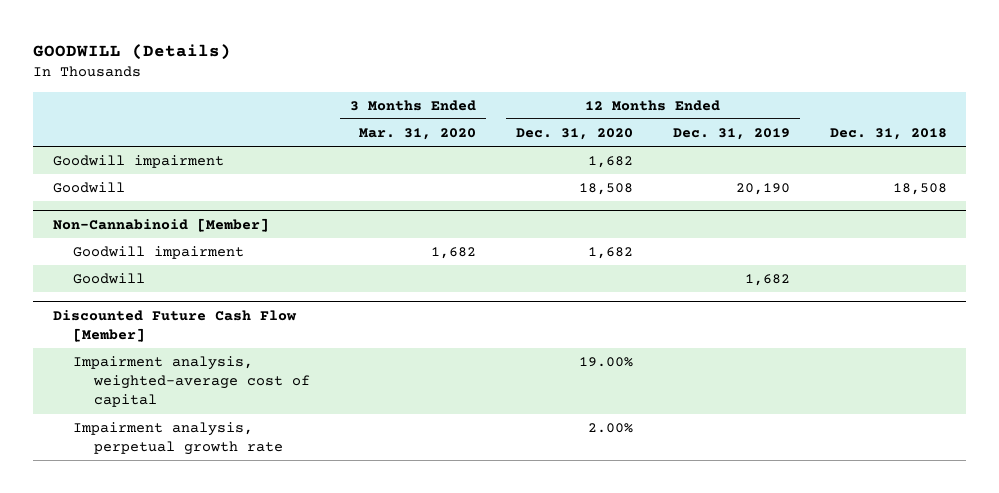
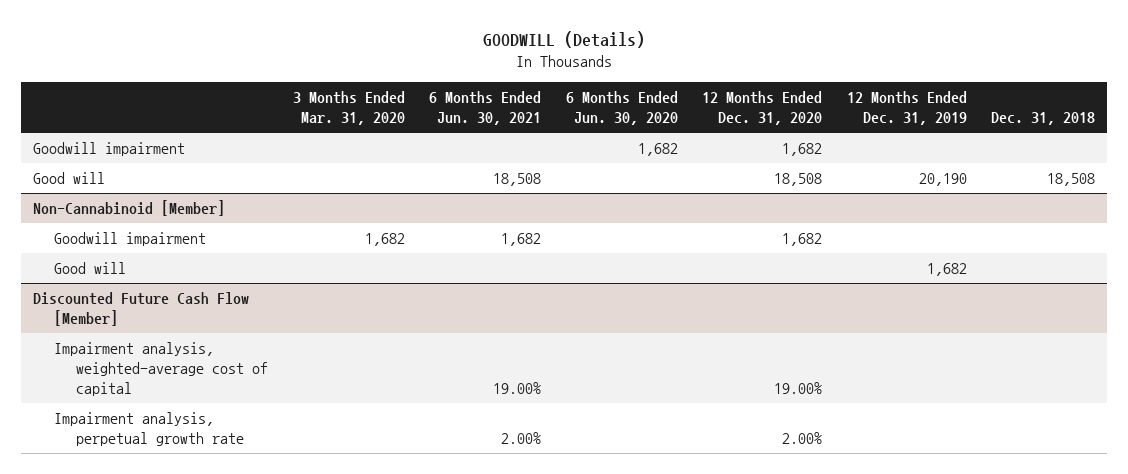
none -> [429,91,542,126] 6 Months Ended Jun. 30, 2021
none -> [565,91,678,126] 6 Months Ended Jun. 30, 2020
[52,182,125,194] Goodwill -> [32,172,105,185] Good will
[73,273,146,285] Goodwill -> [54,262,127,275] Good will

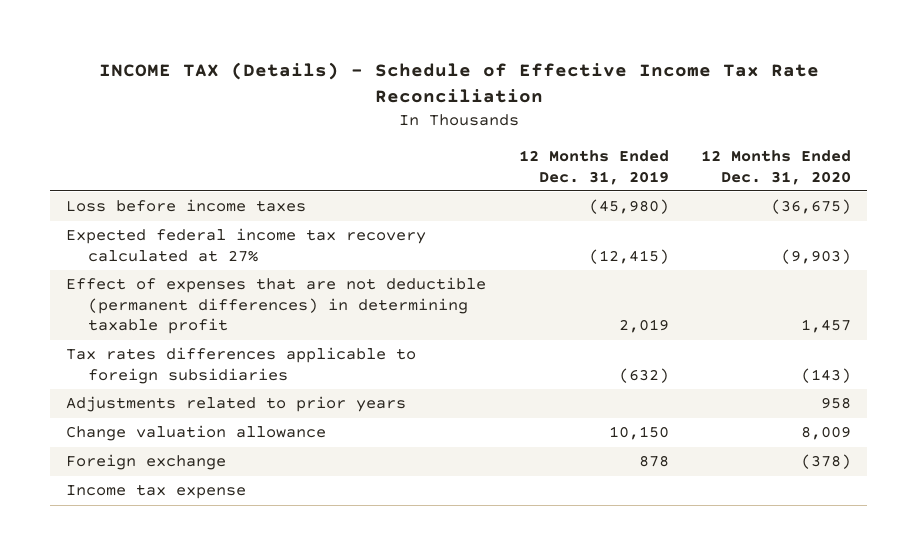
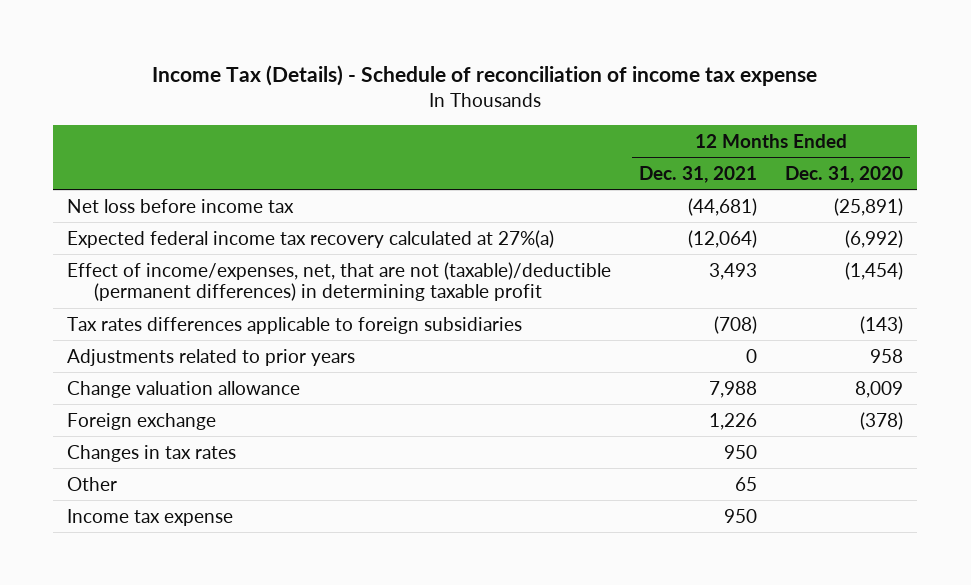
[98,62,819,104] INCOME TAX (Details) - Schedule of Effective Income Tax Rate Reconciliation -> [152,64,818,86] Income Tax (Details) - Schedule of reconciliation of income tax expense
[518,150,669,185] 12 Months Ended Dec. 31, 2019 -> none
none -> [639,165,758,183] Dec. 31, 2021
[66,199,307,213] Loss before income taxes -> [67,198,295,213] Net loss before income tax
[771,199,852,215] (36,675) -> [834,197,904,216] (25,891)
[66,228,427,262] Expected federal income tax recovery calculated at 27% -> [67,229,555,248] Expected federal income tax recovery calculated at 27%(a)
[781,248,852,264] (9,903) -> [845,229,904,248] (6,992)
[66,277,487,335] Effect of expenses that are not deductible (permanent differences) in determining taxable profit -> [67,261,612,302] Effect of income/expenses, net, that are not (taxable)/deductible (permanent differences) in determining taxable profit
[801,319,852,334] 1,457 -> [845,261,904,280] (1,454)
none -> [67,444,237,462] Changes in tax rates
none -> [67,476,118,491] Other

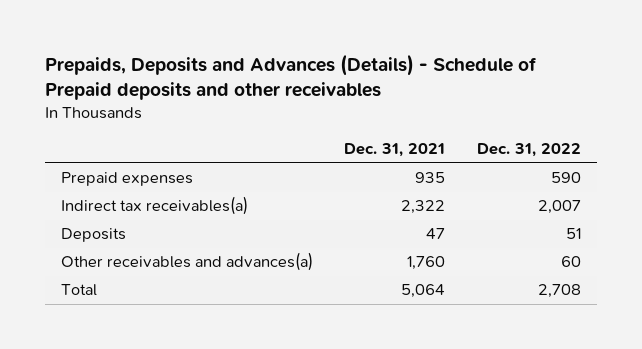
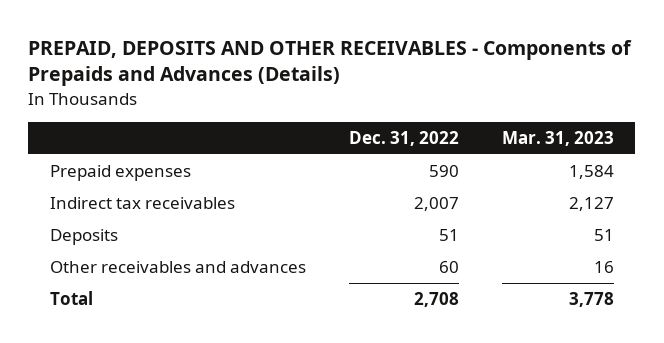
[44,53,537,101] Prepaids, Deposits and Advances (Details) - Schedule of Prepaid deposits and other receivables -> [28,39,633,87] PREPAID, DEPOSITS AND OTHER RECEIVABLES - Components of Prepaids and Advances (Details)
[344,143,446,158] Dec. 31, 2021 -> none
none -> [501,130,614,146] Mar. 31, 2023
[60,196,248,216] Indirect tax receivables(a) -> [49,197,235,210] Indirect tax receivables
[60,252,313,272] Other receivables and advances(a) -> [49,261,306,274] Other receivables and advances

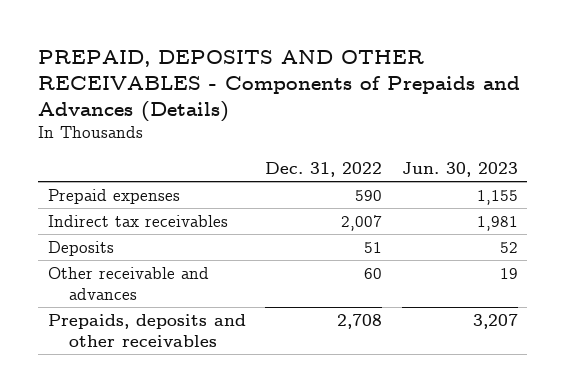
[501,130,614,146] Mar. 31, 2023 -> none
none -> [401,162,518,178] Jun. 30, 2023
[49,261,306,274] Other receivables and advances -> [47,266,209,301] Other receivable and advances
[49,291,93,306] Total -> [47,313,246,348] Prepaids, deposits and other receivables

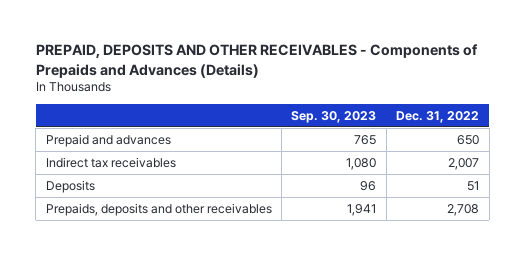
[401,162,518,178] Jun. 30, 2023 -> none
none -> [291,110,377,123] Sep. 30, 2023
[47,188,180,204] Prepaid expenses -> none
none -> [45,133,171,147] Prepaid and advances
[47,266,209,301] Other receivable and advances -> none

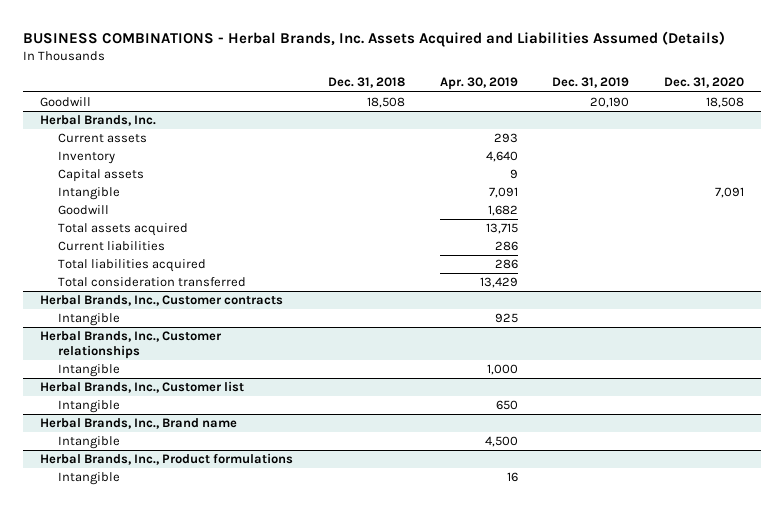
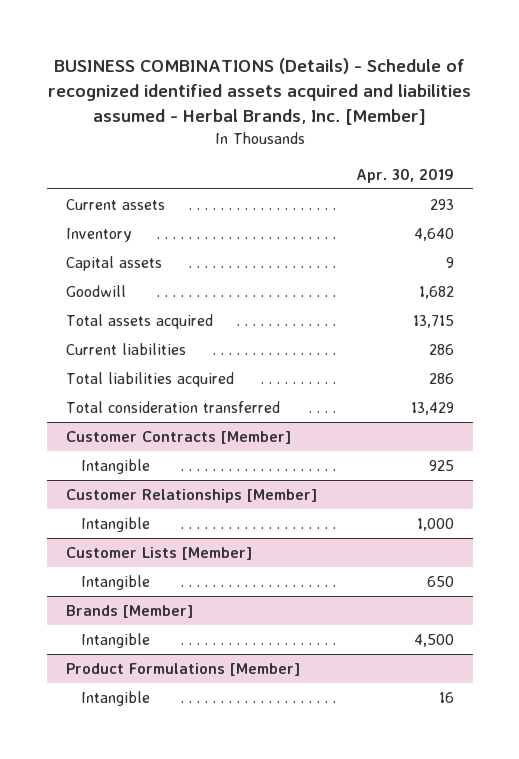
[23,31,726,48] BUSINESS COMBINATIONS - Herbal Brands, Inc. Assets Acquired and Liabilities Assumed (Details) -> [47,57,471,125] BUSINESS COMBINATIONS (Details) - Schedule of recognized identified assets acquired and liabilities assumed - Herbal Brands, Inc. [Member]
[327,77,405,89] Dec. 31, 2018 -> none
[552,77,630,89] Dec. 31, 2019 -> none
[663,77,744,89] Dec. 31, 2020 -> none
[40,97,92,108] Goodwill -> none
[40,115,157,127] Herbal Brands, Inc. -> none
[57,187,120,201] Intangible -> none
[40,295,284,307] Herbal Brands, Inc., Customer contracts -> none
none -> [65,430,291,444] Customer Contracts [Member]
[40,331,223,360] Herbal Brands, Inc., Customer relationships -> none
none -> [65,488,317,503] Customer Relationships [Member]
[40,381,245,394] Herbal Brands, Inc., Customer list -> none
none -> [65,546,252,560] Customer Lists [Member]
[40,418,238,430] Herbal Brands, Inc., Brand name -> none
none -> [65,604,193,618] Brands [Member]
[40,453,294,466] Herbal Brands, Inc., Product formulations -> none
none -> [65,662,300,676] Product Formulations [Member]

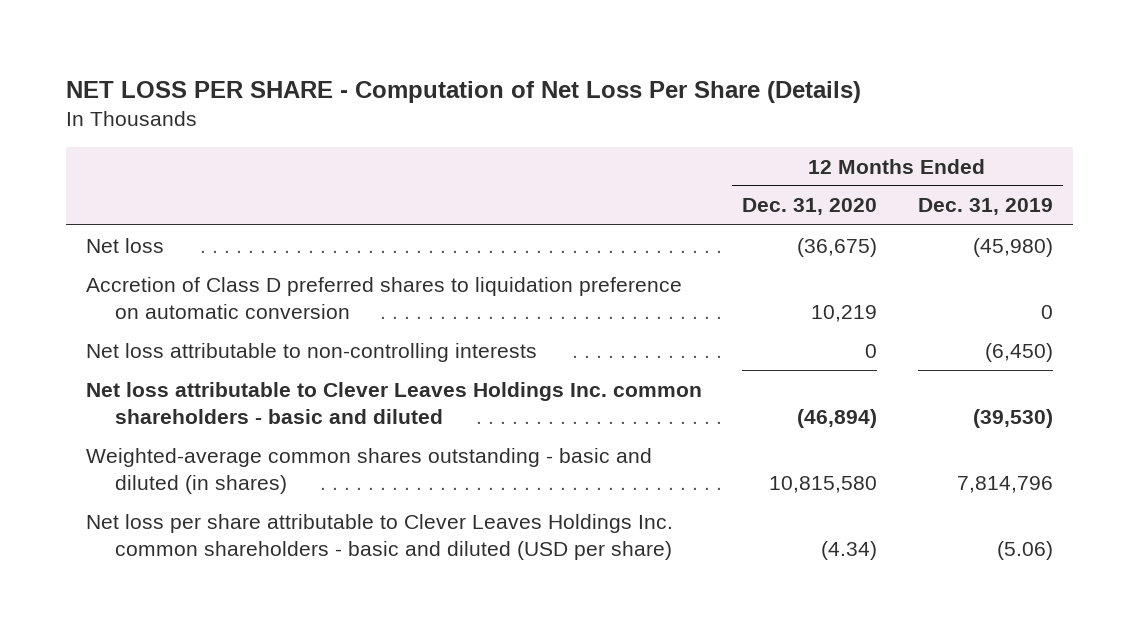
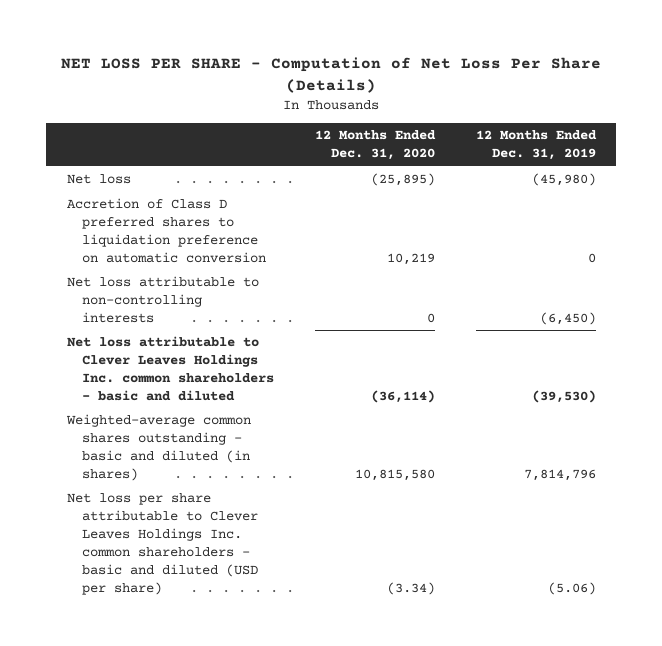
[797,237,878,257] (36,675) -> [370,173,435,187] (25,895)
[797,408,878,428] (46,894) -> [370,389,435,403] (36,114)
[821,540,878,560] (4.34) -> [386,581,435,595] (3.34)

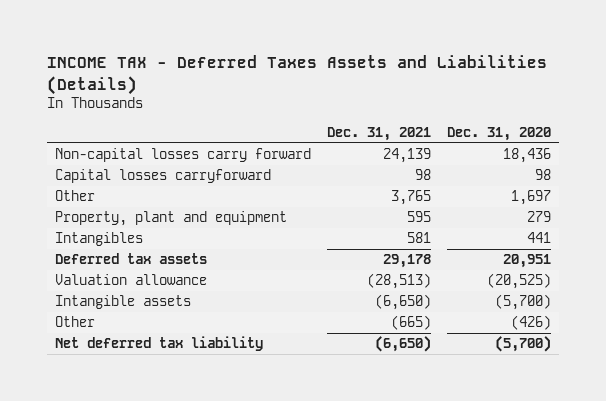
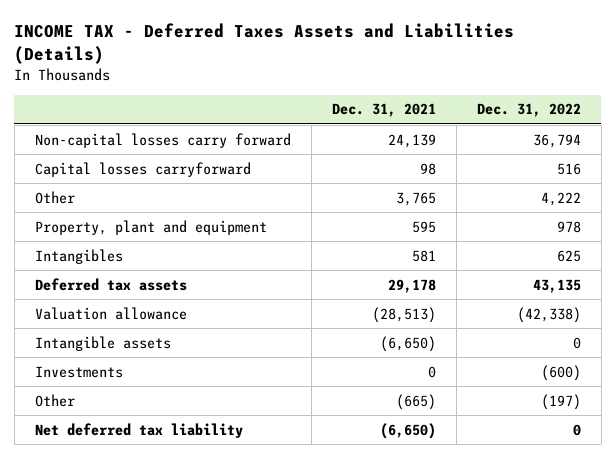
[446,127,551,142] Dec. 31, 2020 -> none
none -> [476,103,581,118] Dec. 31, 2022
none -> [34,365,123,378] Investments

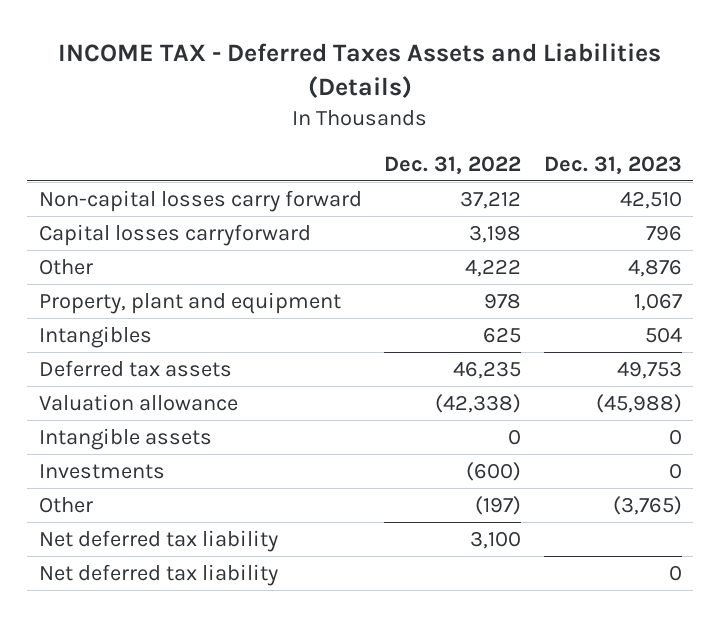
[331,103,436,118] Dec. 31, 2021 -> none
none -> [543,155,682,174] Dec. 31, 2023
[532,133,581,148] 36,794 -> [460,190,522,209] 37,212
[556,162,581,175] 516 -> [469,224,522,243] 3,198
[532,278,581,293] 43,135 -> [453,360,522,379] 46,235
[572,423,581,436] 0 -> [470,530,522,549] 3,100
none -> [38,563,278,586] Net deferred tax liability

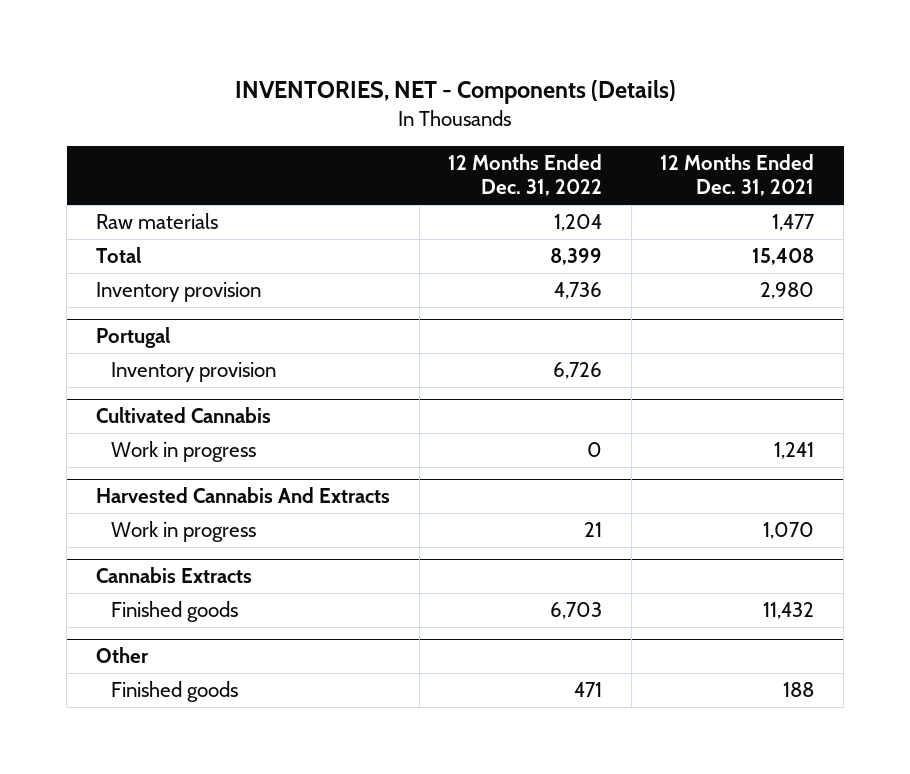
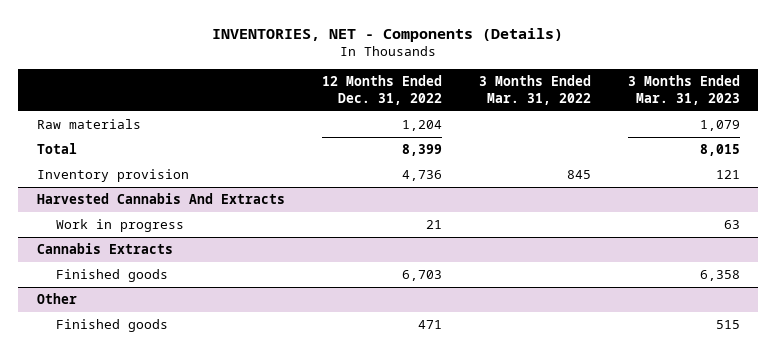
[660,154,815,197] 12 Months Ended Dec. 31, 2021 -> none
none -> [478,75,591,105] 3 Months Ended Mar. 31, 2022
none -> [627,75,740,105] 3 Months Ended Mar. 31, 2023
[95,327,170,349] Portugal -> none
[111,362,277,383] Inventory provision -> none
[95,407,271,424] Cultivated Cannabis -> none
[111,441,257,463] Work in progress -> none

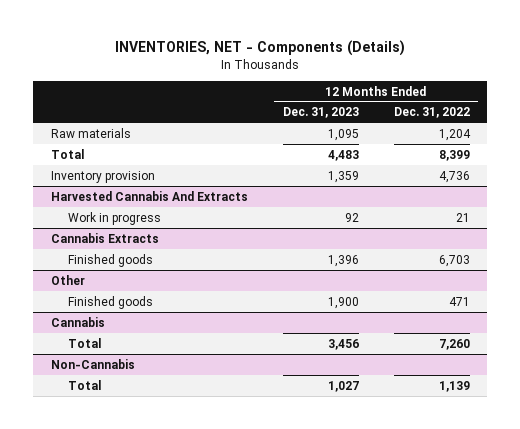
[478,75,591,105] 3 Months Ended Mar. 31, 2022 -> none
[627,75,740,105] 3 Months Ended Mar. 31, 2023 -> none
none -> [282,107,359,119] Dec. 31, 2023
none -> [50,316,105,327] Cannabis
none -> [68,337,102,348] Total
none -> [50,358,135,369] Non-Cannabis
none -> [68,379,102,390] Total

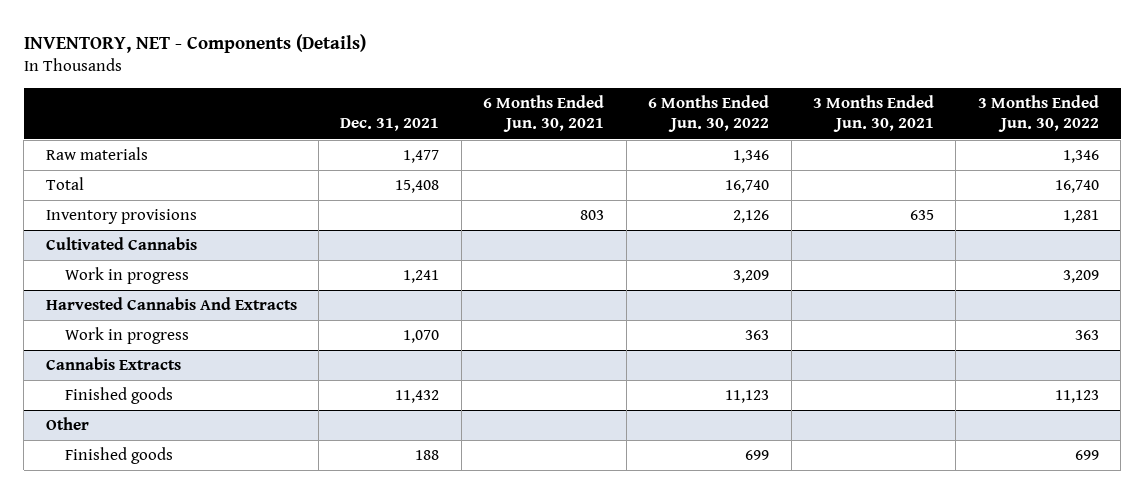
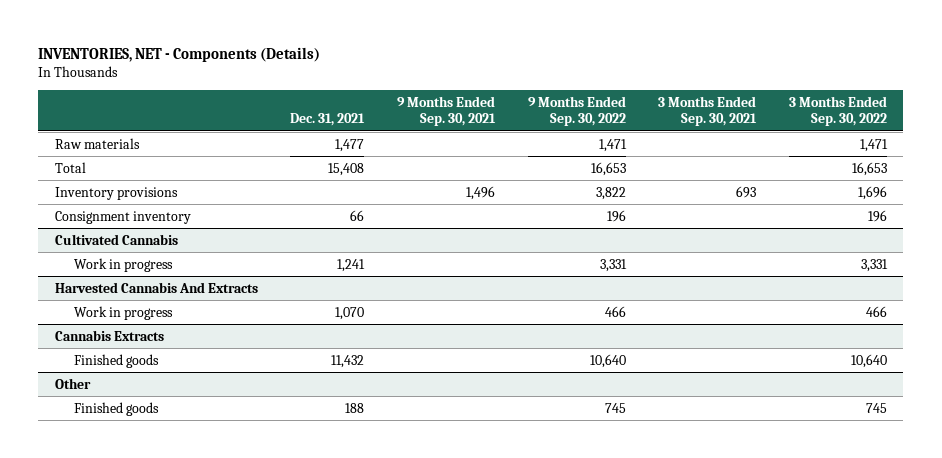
[23,34,366,54] INVENTORY, NET - Components (Details) -> [38,47,321,63] INVENTORIES, NET - Components (Details)
[483,95,605,133] 6 Months Ended Jun. 30, 2021 -> none
[648,95,770,133] 6 Months Ended Jun. 30, 2022 -> none
[812,95,934,133] 3 Months Ended Jun. 30, 2021 -> none
[977,95,1099,133] 3 Months Ended Jun. 30, 2022 -> none
none -> [396,95,496,127] 9 Months Ended Sep. 30, 2021
none -> [527,95,626,127] 9 Months Ended Sep. 30, 2022
none -> [658,95,758,127] 3 Months Ended Sep. 30, 2021
none -> [788,95,887,127] 3 Months Ended Sep. 30, 2022
none -> [54,210,191,224] Consignment inventory

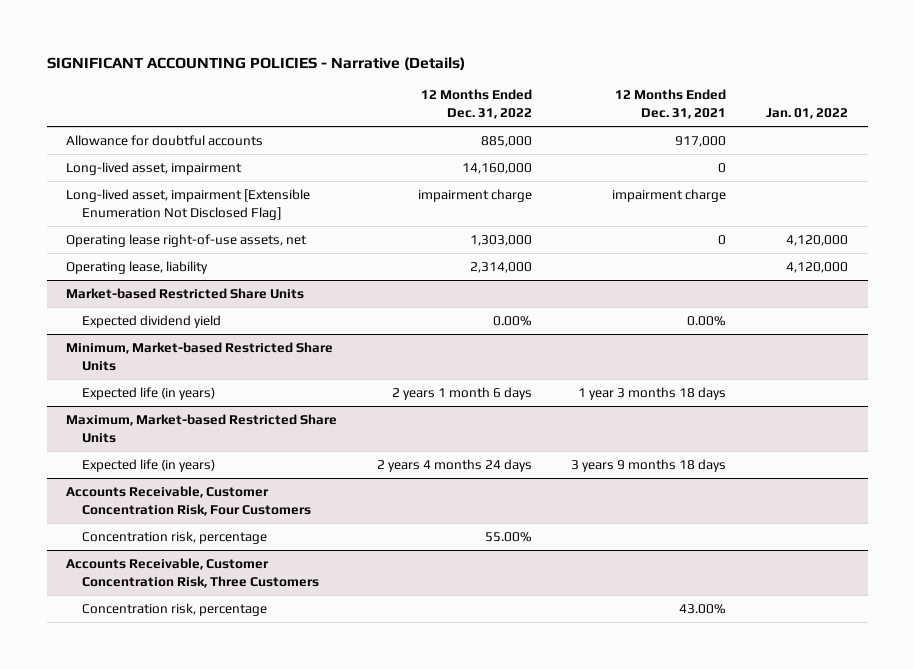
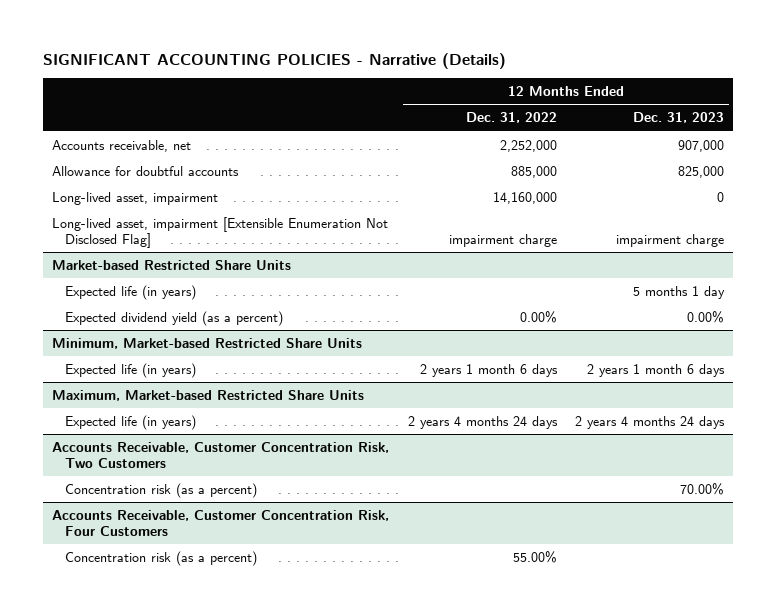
[615,89,727,119] 12 Months Ended Dec. 31, 2021 -> none
[765,107,848,119] Jan. 01, 2022 -> none
none -> [633,112,725,124] Dec. 31, 2023
none -> [52,139,192,152] Accounts receivable, net
[66,234,308,248] Operating lease right-of-use assets, net -> none
[66,261,209,275] Operating lease, liability -> none
none -> [65,284,197,300] Expected life (in years)
[81,315,221,329] Expected dividend yield -> [65,310,284,326] Expected dividend yield (as a percent)
none -> [52,441,390,468] Accounts Receivable, Customer Concentration Risk, Two Customers
none -> [65,482,258,498] Concentration risk (as a percent)
[66,558,319,588] Accounts Receivable, Customer Concentration Risk, Three Customers -> none
[81,603,267,617] Concentration risk, percentage -> none
[81,531,267,545] Concentration risk, percentage -> [65,550,258,566] Concentration risk (as a percent)

